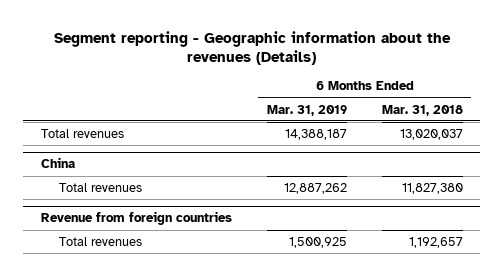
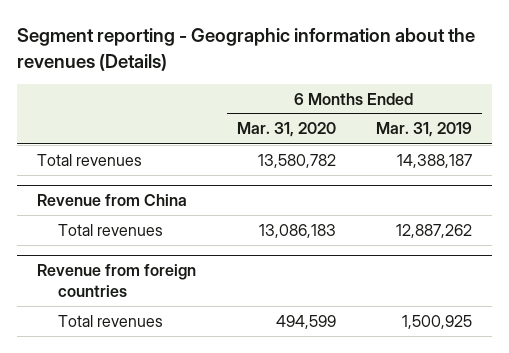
[381,104,463,116] Mar. 31, 2018 -> none
none -> [236,122,336,138] Mar. 31, 2020
[40,157,75,169] China -> [37,194,188,207] Revenue from China

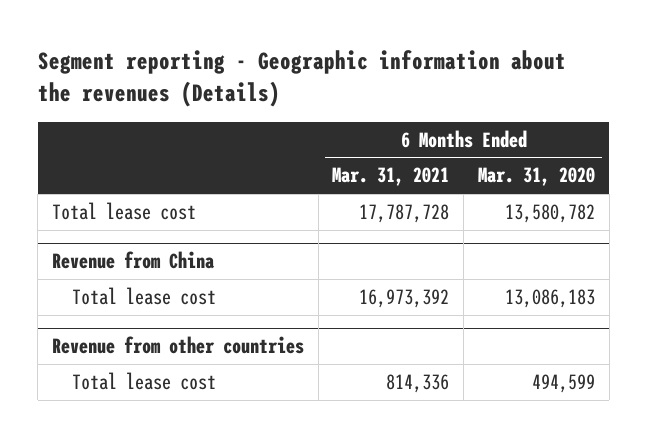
[376,122,473,138] Mar. 31, 2019 -> none
none -> [332,167,450,187] Mar. 31, 2021
[37,153,143,166] Total revenues -> [51,202,196,221] Total lease cost
[58,223,164,236] Total revenues -> [71,287,216,306] Total lease cost
[37,264,197,297] Revenue from foreign countries -> [51,336,304,355] Revenue from other countries
[58,314,164,327] Total revenues -> [71,372,216,391] Total lease cost

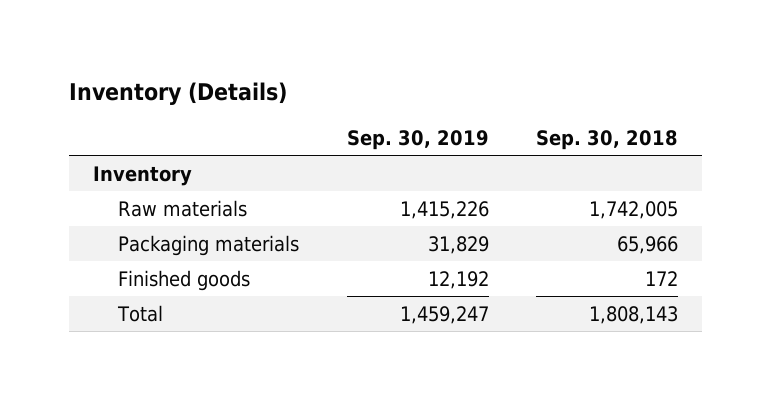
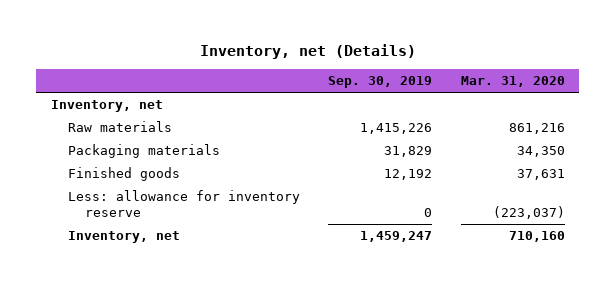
[69,82,288,106] Inventory (Details) -> [199,44,416,60] Inventory, net (Details)
[536,129,679,150] Sep. 30, 2018 -> none
none -> [460,76,565,88] Mar. 31, 2020
[92,165,192,186] Inventory -> [50,100,163,113] Inventory, net
none -> [67,190,300,218] Less: allowance for inventory reserve
[117,304,164,322] Total -> [67,231,180,244] Inventory, net

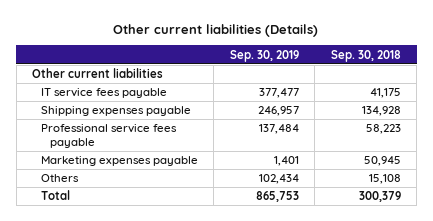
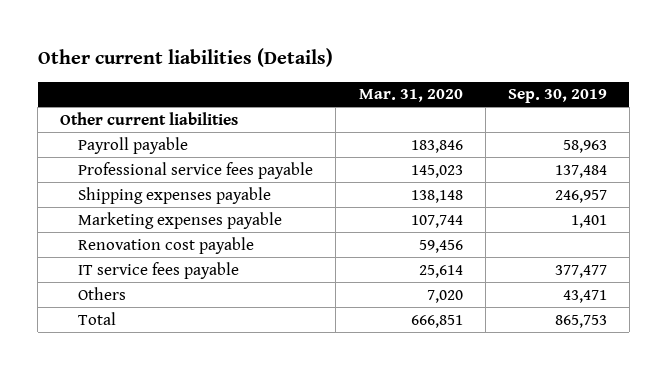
[330,49,401,62] Sep. 30, 2018 -> none
none -> [358,89,463,103] Mar. 31, 2020
none -> [78,136,189,154] Payroll payable
[41,106,192,117] Shipping expenses payable -> [78,186,272,204] Shipping expenses payable
none -> [78,236,255,254] Renovation cost payable
[41,88,168,99] IT service fees payable -> [78,261,240,279] IT service fees payable
[258,174,299,185] 102,434 -> [562,289,607,303] 43,471

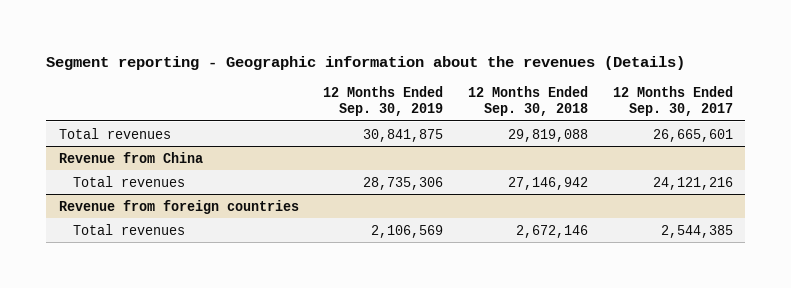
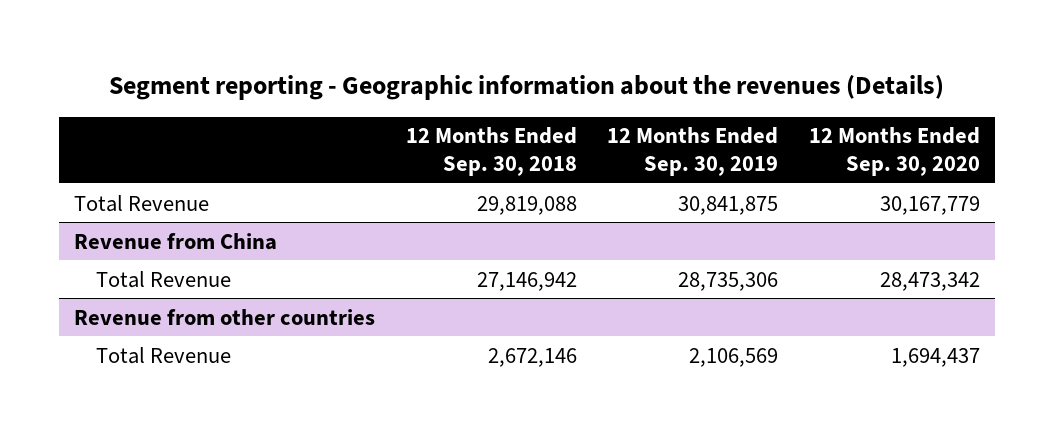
[612,86,733,117] 12 Months Ended Sep. 30, 2017 -> none
none -> [808,127,980,176] 12 Months Ended Sep. 30, 2020
[58,127,171,139] Total revenues -> [74,194,210,212] Total Revenue
[73,175,186,187] Total revenues -> [96,270,232,288] Total Revenue
[58,199,299,214] Revenue from foreign countries -> [74,308,376,325] Revenue from other countries
[73,223,186,235] Total revenues -> [96,346,232,364] Total Revenue

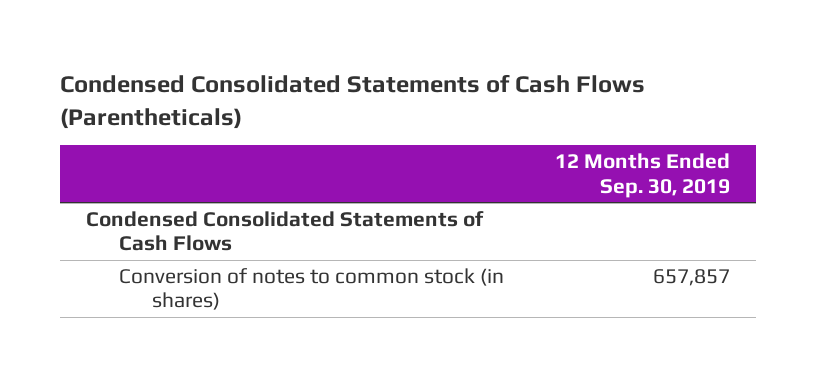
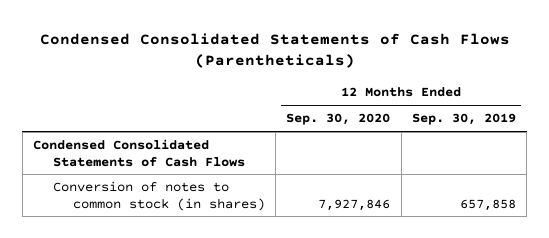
none -> [286,113,391,126] Sep. 30, 2020
[653,268,731,286] 657,857 -> [459,198,516,211] 657,858

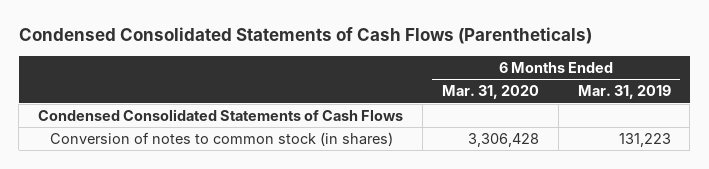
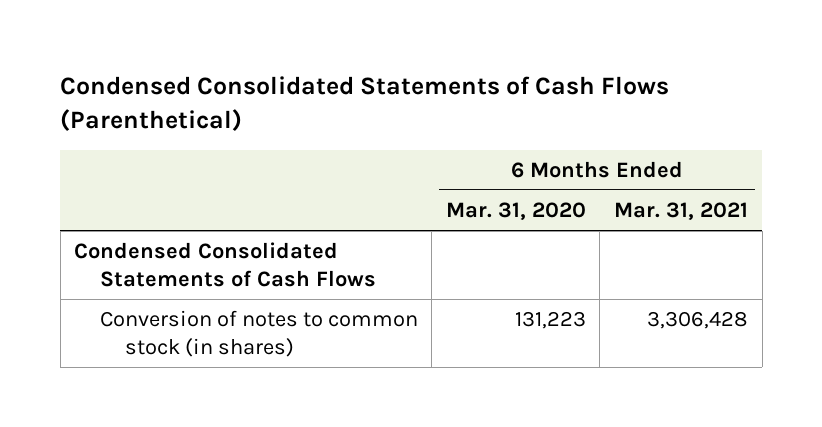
[18,27,592,45] Condensed Consolidated Statements of Cash Flows (Parentheticals) -> [60,75,670,131] Condensed Consolidated Statements of Cash Flows (Parenthetical)
[577,85,671,100] Mar. 31, 2019 -> none
none -> [614,201,749,220] Mar. 31, 2021
[467,132,539,147] 3,306,428 -> [514,310,586,329] 131,223

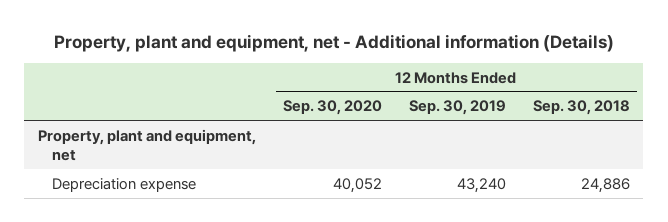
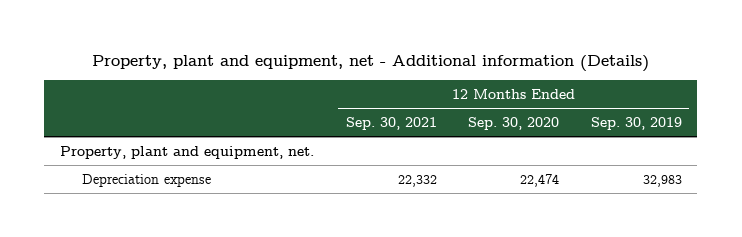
[532,100,630,116] Sep. 30, 2018 -> none
none -> [345,117,437,131] Sep. 30, 2021
[37,128,256,161] Property, plant and equipment, net -> [60,145,315,159] Property, plant and equipment, net.
[332,177,382,193] 40,052 -> [520,173,560,187] 22,474
[456,177,506,193] 43,240 -> [642,174,682,187] 32,983

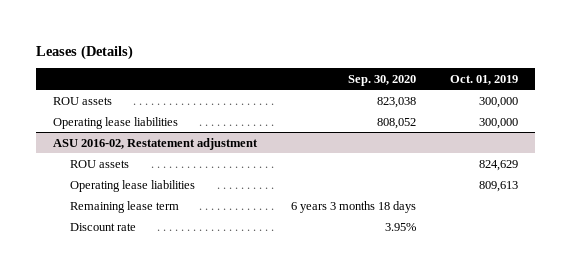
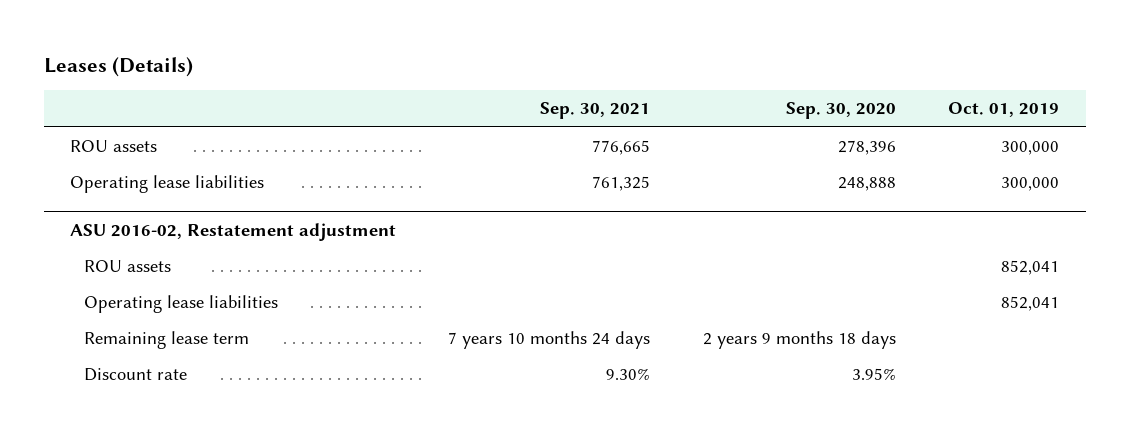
none -> [540,102,651,120] Sep. 30, 2021
[377,96,417,108] 823,038 -> [837,140,896,156] 278,396
[377,117,417,129] 808,052 -> [837,177,896,192] 248,888
[479,159,519,171] 824,629 -> [1001,260,1060,276] 852,041
[479,180,519,192] 809,613 -> [1001,296,1060,312] 852,041
[291,200,417,213] 6 years 3 months 18 days -> [702,331,896,350] 2 years 9 months 18 days

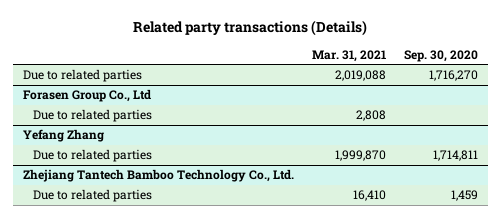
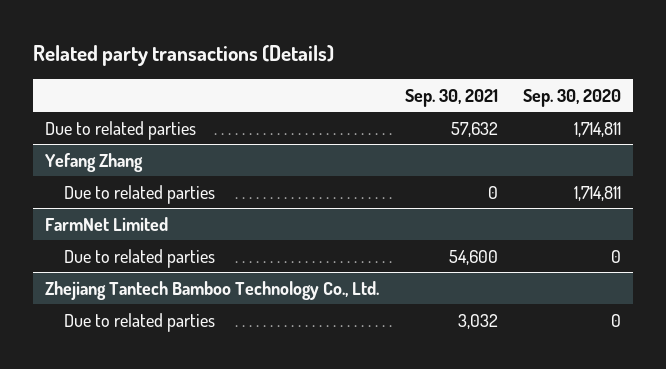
[311,49,386,62] Mar. 31, 2021 -> none
none -> [404,88,498,107] Sep. 30, 2021
[22,89,151,103] Forasen Group Co., Ltd -> none
[33,109,153,123] Due to related parties -> none
[429,70,479,82] 1,716,270 -> [573,121,621,137] 1,714,811
none -> [45,216,169,231] FarmNet Limited
none -> [63,248,215,268] Due to related parties
[451,190,479,202] 1,459 -> [610,313,621,327] 0

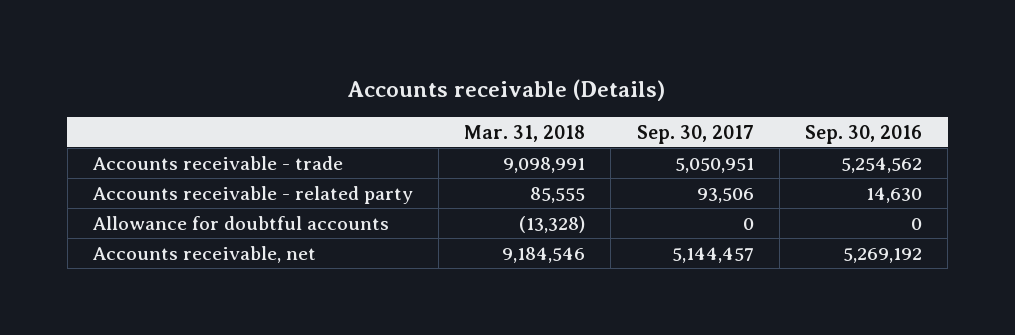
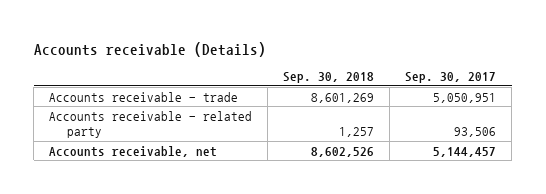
[464,124,586,142] Mar. 31, 2018 -> none
[805,124,923,144] Sep. 30, 2016 -> none
none -> [283,72,375,84] Sep. 30, 2018
[92,215,389,230] Allowance for doubtful accounts -> none

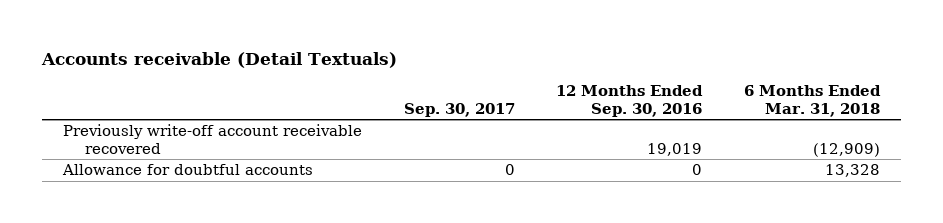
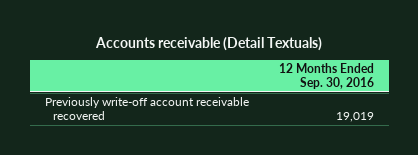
[403,102,515,117] Sep. 30, 2017 -> none
[743,85,881,117] 6 Months Ended Mar. 31, 2018 -> none
[62,164,314,176] Allowance for doubtful accounts -> none

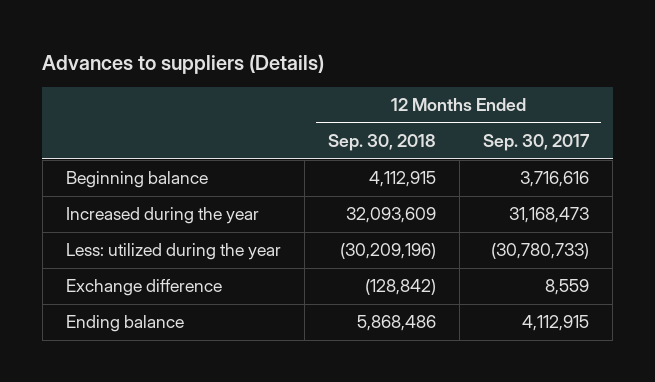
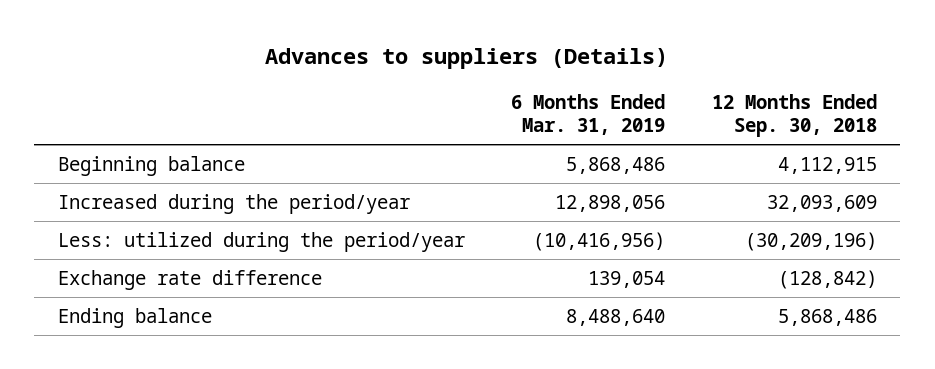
[483,134,591,152] Sep. 30, 2017 -> none
none -> [511,93,666,136] 6 Months Ended Mar. 31, 2019
[66,207,260,225] Increased during the year -> [57,193,410,214] Increased during the period/year
[66,243,282,261] Less: utilized during the year -> [57,231,465,252] Less: utilized during the period/year
[66,279,223,297] Exchange difference -> [57,269,322,290] Exchange rate difference

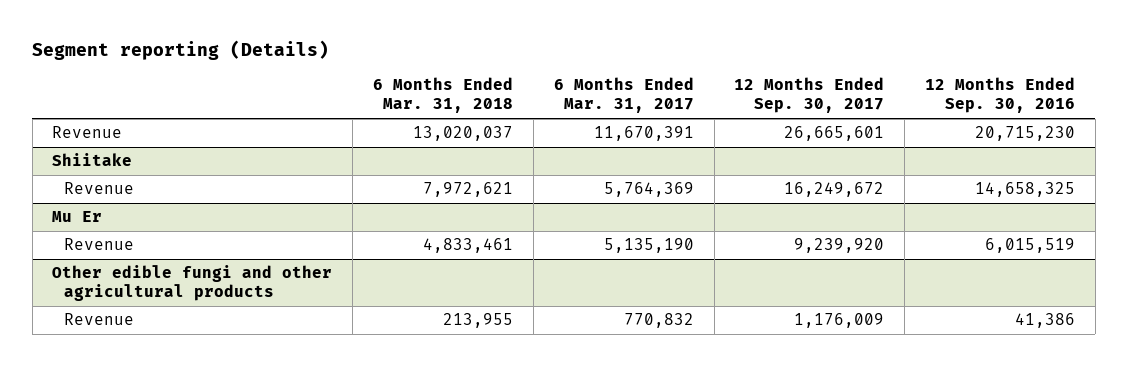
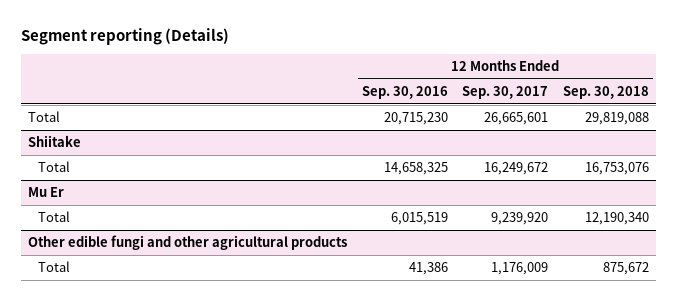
[373,77,514,114] 6 Months Ended Mar. 31, 2018 -> none
[553,77,694,114] 6 Months Ended Mar. 31, 2017 -> none
none -> [562,85,649,99] Sep. 30, 2018
[52,126,123,139] Revenue -> [27,111,60,123] Total
[64,182,135,195] Revenue -> [37,161,70,173] Total
[64,238,135,251] Revenue -> [37,211,70,223] Total
[64,313,135,326] Revenue -> [37,261,70,273] Total

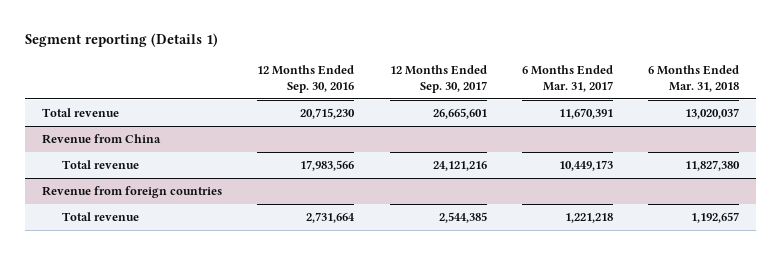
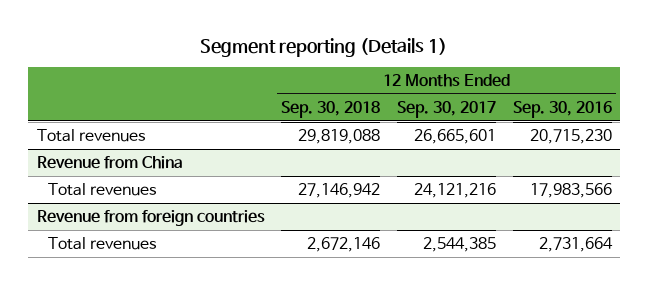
[521,64,613,93] 6 Months Ended Mar. 31, 2017 -> none
[647,64,739,93] 6 Months Ended Mar. 31, 2018 -> none
none -> [281,100,381,118] Sep. 30, 2018
[42,107,120,117] Total revenue -> [36,128,146,142] Total revenues
[61,159,139,169] Total revenue -> [47,182,157,196] Total revenues
[61,211,139,221] Total revenue -> [47,236,157,250] Total revenues

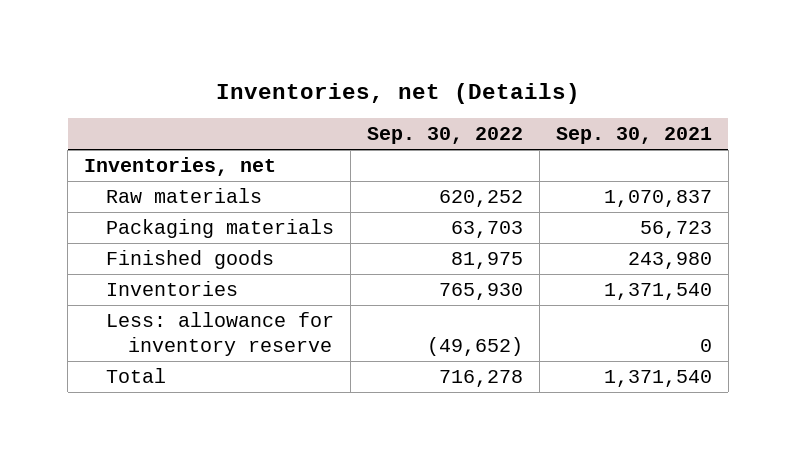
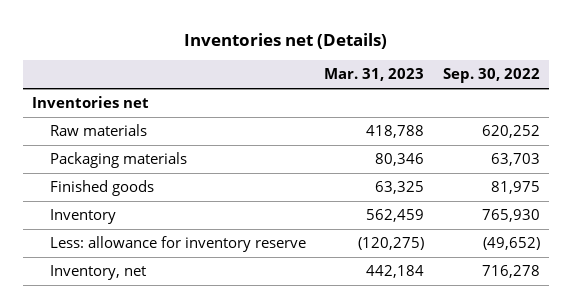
[216,82,581,104] Inventories, net (Details) -> [184,32,388,49] Inventories net (Details)
[555,127,712,145] Sep. 30, 2021 -> none
none -> [324,68,425,82] Mar. 31, 2023
[84,156,277,176] Inventories, net -> [32,96,150,109] Inventories net
[106,280,239,296] Inventories -> [49,209,116,225] Inventory
[106,367,167,383] Total -> [49,265,146,281] Inventory, net

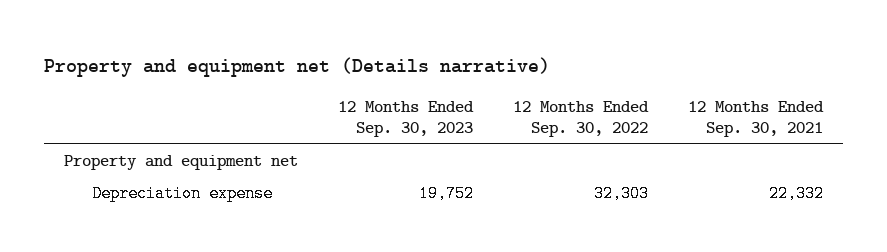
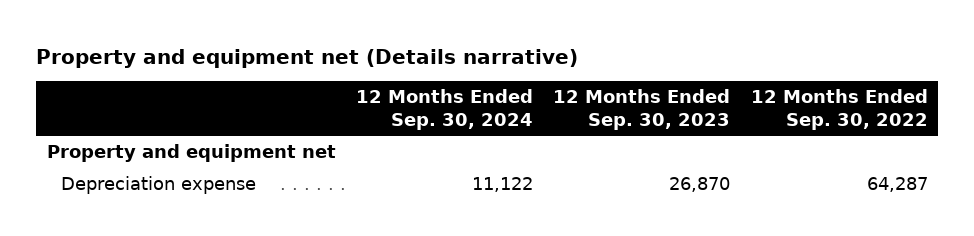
[687,100,824,137] 12 Months Ended Sep. 30, 2021 -> none
none -> [355,89,533,130] 12 Months Ended Sep. 30, 2024
[418,184,474,202] 19,752 -> [669,177,731,193] 26,870
[593,184,649,202] 32,303 -> [866,177,928,193] 64,287

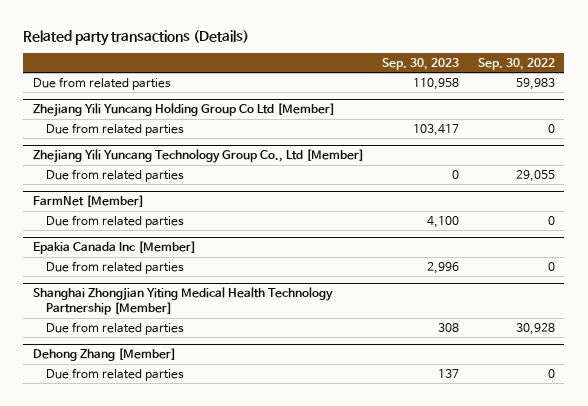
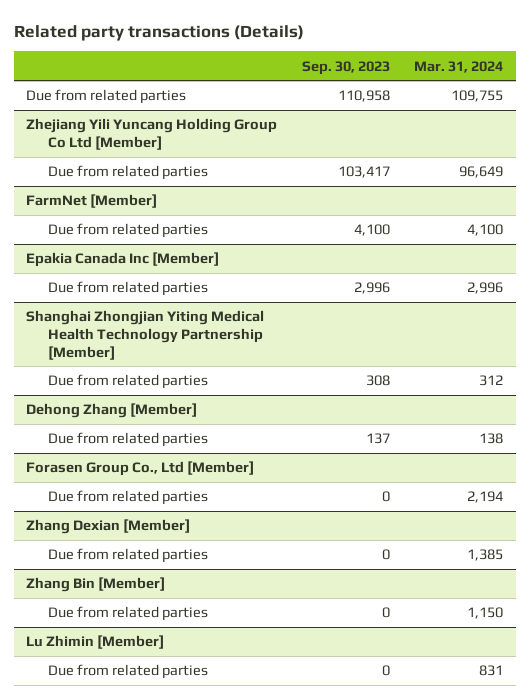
[477,57,555,70] Sep. 30, 2022 -> none
none -> [414,60,504,73] Mar. 31, 2024
[32,149,364,164] Zhejiang Yili Yuncang Technology Group Co., Ltd [Member] -> none
[46,168,185,182] Due from related parties -> none
none -> [26,461,255,477] Forasen Group Co., Ltd [Member]
none -> [48,490,209,506] Due from related parties
none -> [26,519,191,535] Zhang Dexian [Member]
none -> [48,548,209,564] Due from related parties
none -> [26,577,166,593] Zhang Bin [Member]
none -> [48,606,209,622] Due from related parties
none -> [26,635,165,650] Lu Zhimin [Member]
none -> [48,664,209,680] Due from related parties

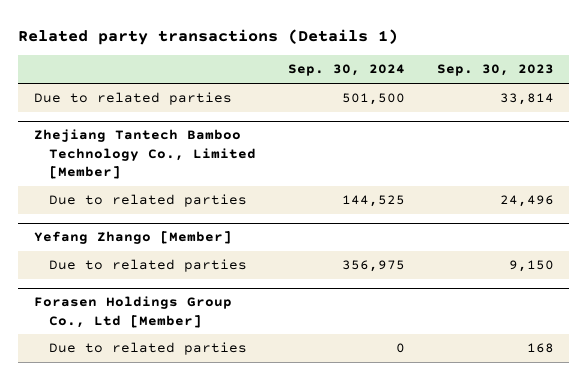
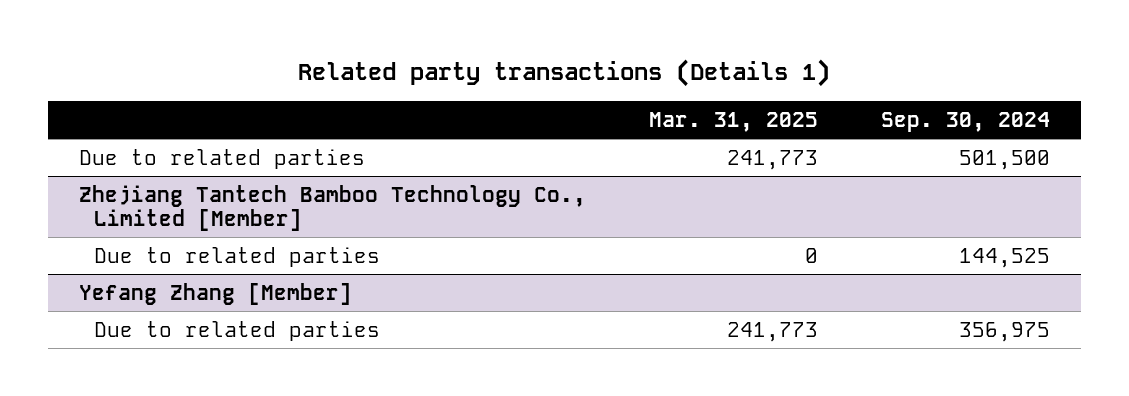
[436,64,554,77] Sep. 30, 2023 -> none
none -> [648,112,818,133] Mar. 31, 2025
[33,231,232,245] Yefang Zhango [Member] -> [79,282,353,305] Yefang Zhang [Member]
[33,296,232,328] Forasen Holdings Group Co., Ltd [Member] -> none
[49,342,248,356] Due to related parties -> none

